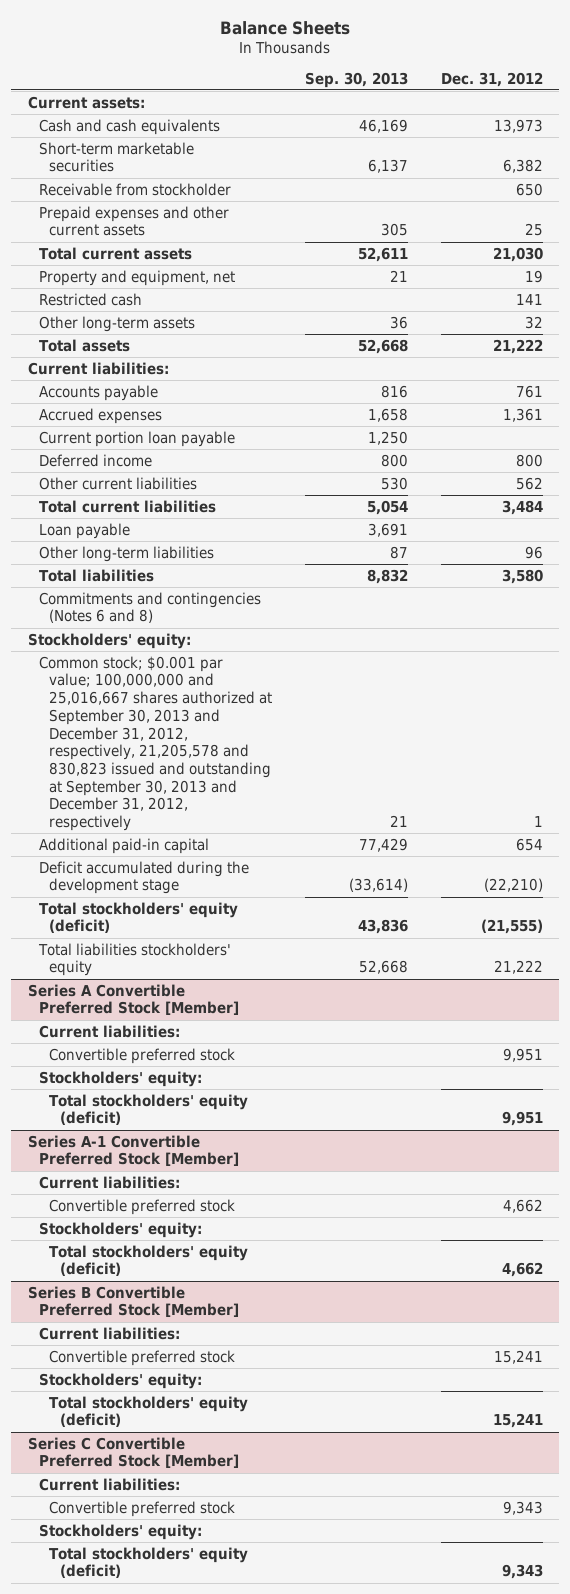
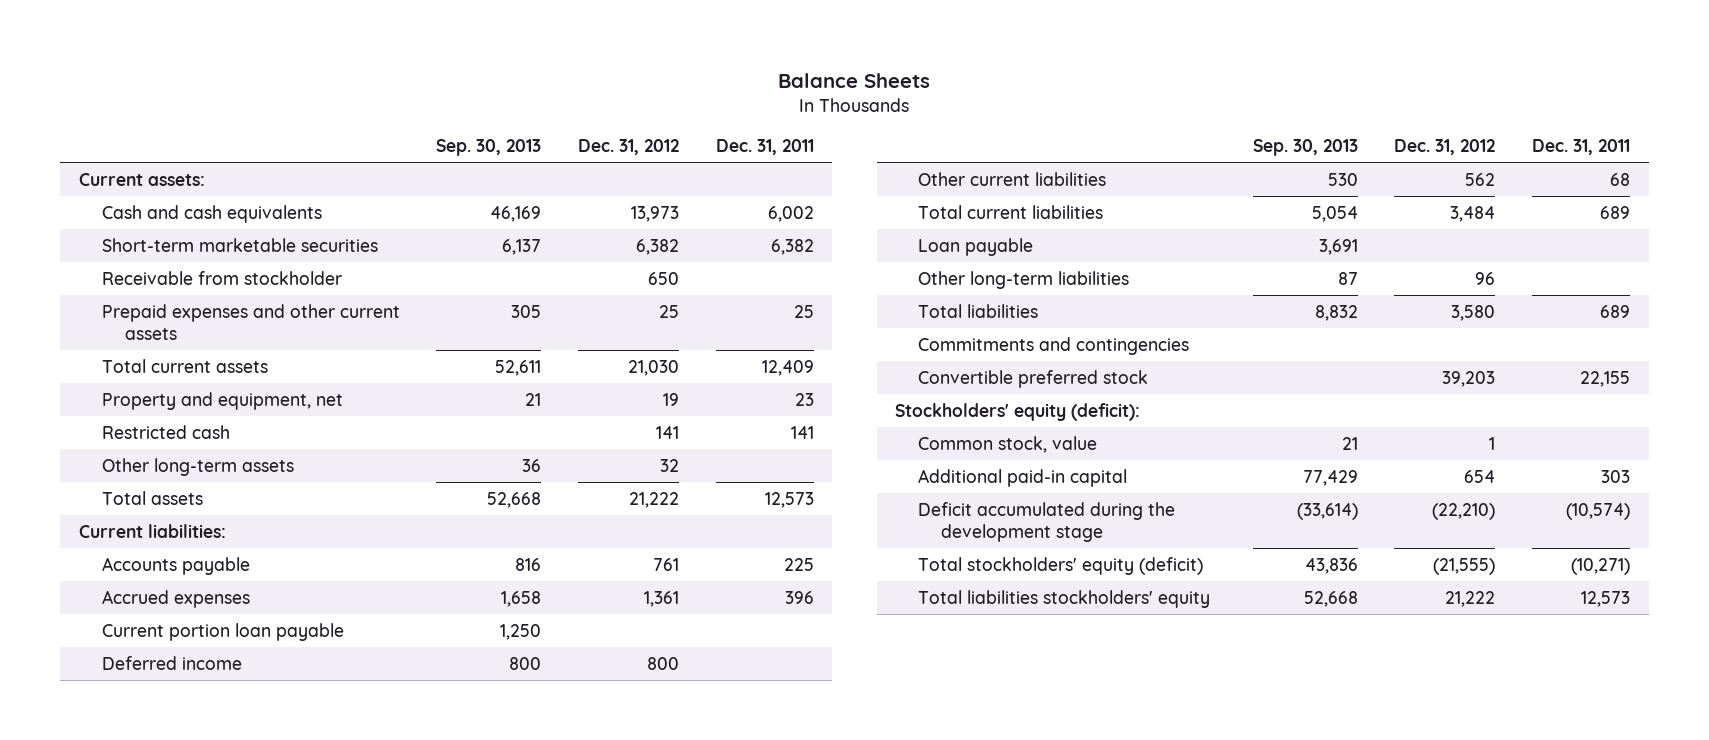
none -> [715,139,814,156] Dec. 31, 2011
[38,591,261,624] Commitments and contingencies (Notes 6 and 8) -> [917,336,1189,355] Commitments and contingencies
none -> [917,369,1148,388] Convertible preferred stock
[27,632,191,649] Stockholders' equity: -> [894,402,1140,421] Stockholders' equity (deficit):
[38,655,273,832] Common stock; $0.001 par value; 100,000,000 and 25,016,667 shares authorized at September 30, 2013 and December 31, 2012, respectively, 21,205,578 and 830,823 issued and outstanding at September 30, 2013 and December 31, 2012, respectively -> [917,435,1097,453] Common stock, value
[27,983,239,1016] Series A Convertible Preferred Stock [Member] -> none
[38,1024,180,1038] Current liabilities: -> none
[49,1047,236,1064] Convertible preferred stock -> none
[38,1070,202,1087] Stockholders' equity: -> none
[49,1093,249,1126] Total stockholders' equity (deficit) -> none
[27,1134,239,1167] Series A-1 Convertible Preferred Stock [Member] -> none
[38,1175,180,1189] Current liabilities: -> none
[49,1198,236,1215] Convertible preferred stock -> none
[38,1221,202,1238] Stockholders' equity: -> none
[49,1244,249,1277] Total stockholders' equity (deficit) -> none
[27,1285,239,1318] Series B Convertible Preferred Stock [Member] -> none
[38,1326,180,1340] Current liabilities: -> none
[49,1349,236,1366] Convertible preferred stock -> none
[38,1372,202,1389] Stockholders' equity: -> none
[49,1395,249,1428] Total stockholders' equity (deficit) -> none
[27,1436,239,1469] Series C Convertible Preferred Stock [Member] -> none
[38,1477,180,1491] Current liabilities: -> none
[49,1500,236,1517] Convertible preferred stock -> none
[38,1523,202,1540] Stockholders' equity: -> none
[49,1546,249,1579] Total stockholders' equity (deficit) -> none

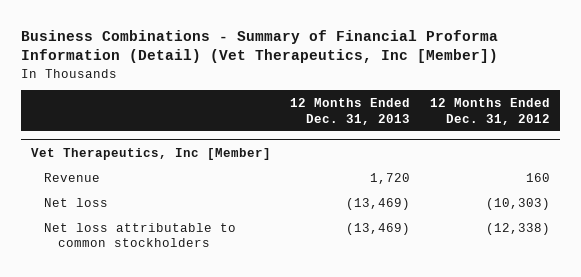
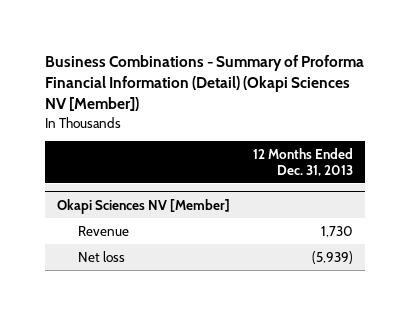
[21,29,499,64] Business Combinations - Summary of Financial Proforma Information (Detail) (Vet Therapeutics, Inc [Member]) -> [45,54,365,112] Business Combinations - Summary of Proforma Financial Information (Detail) (Okapi Sciences NV [Member])
[430,97,551,125] 12 Months Ended Dec. 31, 2012 -> none
[30,147,271,160] Vet Therapeutics, Inc [Member] -> none
[44,222,237,248] Net loss attributable to common stockholders -> none
none -> [57,198,231,214] Okapi Sciences NV [Member]
[370,172,411,184] 1,720 -> [321,225,354,237] 1,730
[346,197,411,210] (13,469) -> [312,250,354,264] (5,939)

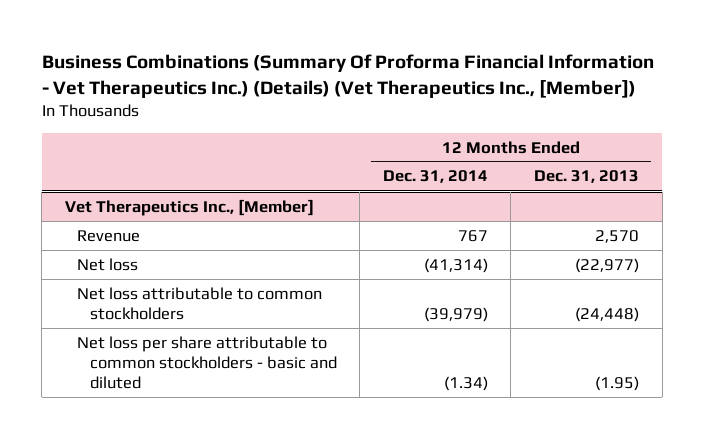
[45,54,365,112] Business Combinations - Summary of Proforma Financial Information (Detail) (Okapi Sciences NV [Member]) -> [41,53,654,98] Business Combinations (Summary Of Proforma Financial Information - Vet Therapeutics Inc.) (Details) (Vet Therapeutics Inc., [Member])
none -> [382,170,488,184] Dec. 31, 2014
[57,198,231,214] Okapi Sciences NV [Member] -> none
none -> [65,198,315,216] Vet Therapeutics Inc., [Member]
[321,225,354,237] 1,730 -> [595,229,640,243] 2,570
[312,250,354,264] (5,939) -> [575,257,640,273] (22,977)
none -> [77,286,323,320] Net loss attributable to common stockholders
none -> [77,335,337,389] Net loss per share attributable to common stockholders - basic and diluted

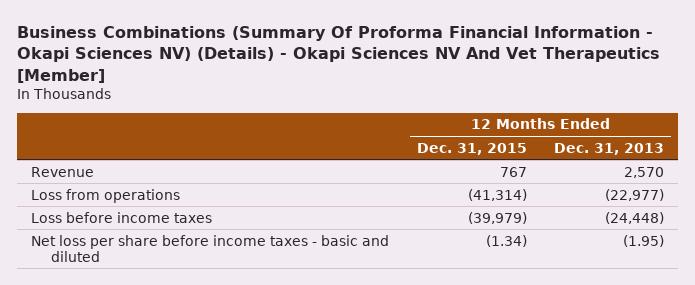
[41,53,654,98] Business Combinations (Summary Of Proforma Financial Information - Vet Therapeutics Inc.) (Details) (Vet Therapeutics Inc., [Member]) -> [16,26,660,83] Business Combinations (Summary Of Proforma Financial Information - Okapi Sciences NV) (Details) - Okapi Sciences NV And Vet Therapeutics [Member]
[382,170,488,184] Dec. 31, 2014 -> none
none -> [416,142,527,155] Dec. 31, 2015
[65,198,315,216] Vet Therapeutics Inc., [Member] -> none
[77,257,139,271] Net loss -> [30,188,180,203] Loss from operations
[77,286,323,320] Net loss attributable to common stockholders -> [30,211,212,223] Loss before income taxes
[77,335,337,389] Net loss per share attributable to common stockholders - basic and diluted -> [30,234,389,262] Net loss per share before income taxes - basic and diluted

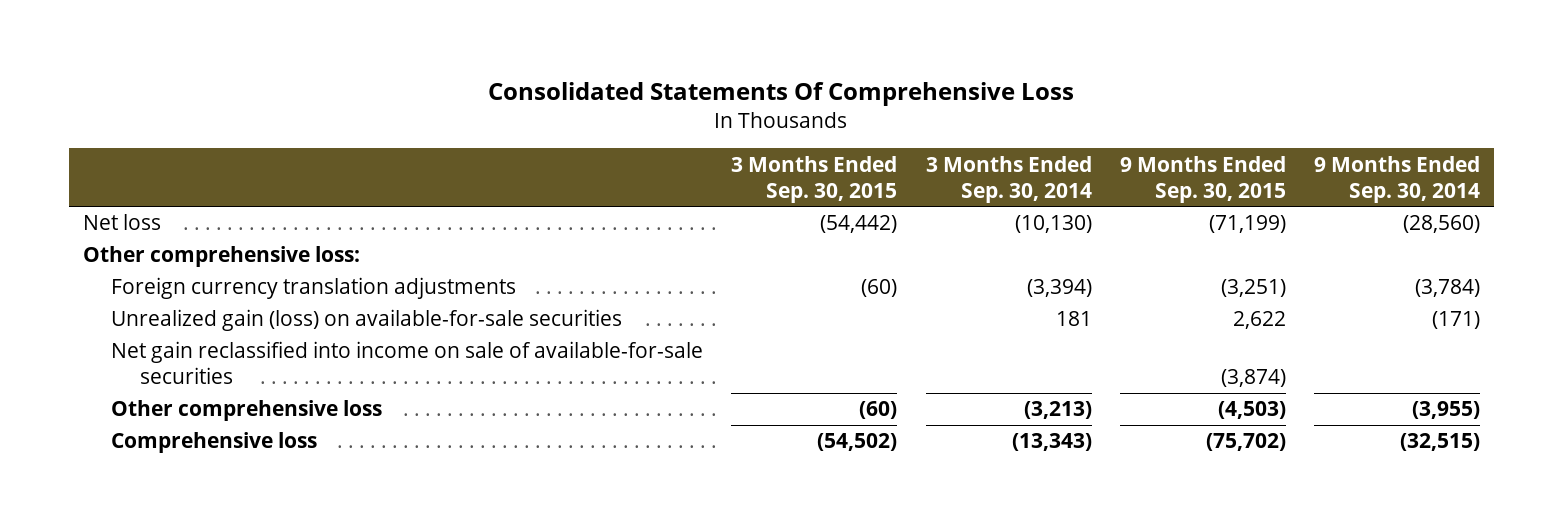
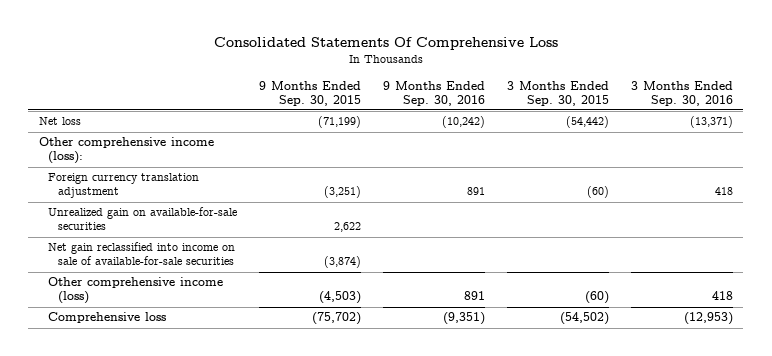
[925,155,1092,203] 3 Months Ended Sep. 30, 2014 -> none
[1313,155,1480,203] 9 Months Ended Sep. 30, 2014 -> none
none -> [383,80,486,106] 9 Months Ended Sep. 30, 2016
none -> [630,80,733,106] 3 Months Ended Sep. 30, 2016
[82,246,360,268] Other comprehensive loss: -> [38,137,214,165] Other comprehensive income (loss):
[111,277,517,300] Foreign currency translation adjustments -> [48,173,200,199] Foreign currency translation adjustment
[111,309,623,332] Unrealized gain (loss) on available-for-sale securities -> [48,207,238,231] Unrealized gain on available-for-sale securities
[111,400,383,422] Other comprehensive loss -> [48,277,224,305] Other comprehensive income (loss)

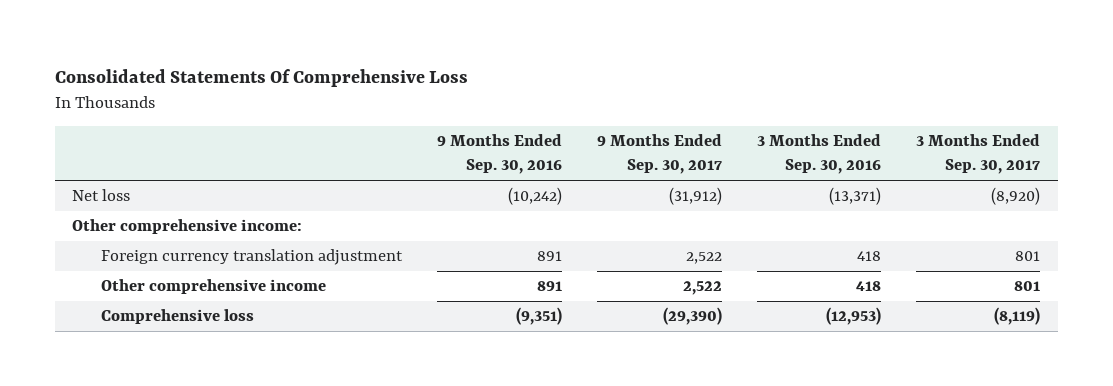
[259,80,362,106] 9 Months Ended Sep. 30, 2015 -> none
[506,80,609,106] 3 Months Ended Sep. 30, 2015 -> none
none -> [597,134,723,175] 9 Months Ended Sep. 30, 2017
none -> [916,134,1041,175] 3 Months Ended Sep. 30, 2017
[38,137,214,165] Other comprehensive income (loss): -> [72,219,303,235] Other comprehensive income:
[48,207,238,231] Unrealized gain on available-for-sale securities -> none
[48,242,236,266] Net gain reclassified into income on sale of available-for-sale securities -> none
[48,277,224,305] Other comprehensive income (loss) -> [101,279,327,295] Other comprehensive income

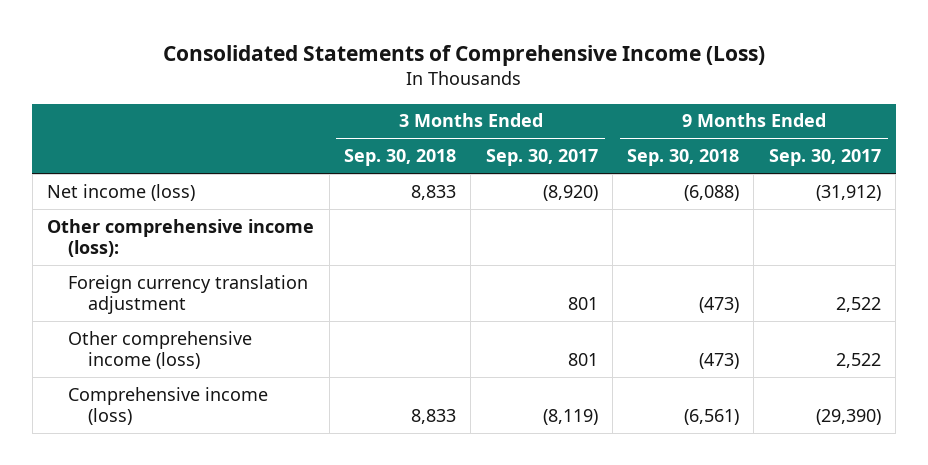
[54,69,468,88] Consolidated Statements Of Comprehensive Loss -> [163,44,766,66] Consolidated Statements of Comprehensive Income (Loss)
[437,134,563,175] 9 Months Ended Sep. 30, 2016 -> none
[757,134,882,175] 3 Months Ended Sep. 30, 2016 -> none
none -> [343,149,456,167] Sep. 30, 2018
none -> [627,149,740,167] Sep. 30, 2018
[72,189,131,202] Net loss -> [47,183,196,201] Net income (loss)
[72,219,303,235] Other comprehensive income: -> [47,218,315,258] Other comprehensive income (loss):
[101,279,327,295] Other comprehensive income -> [67,330,252,370] Other comprehensive income (loss)
[101,309,255,325] Comprehensive loss -> [67,386,268,426] Comprehensive income (loss)

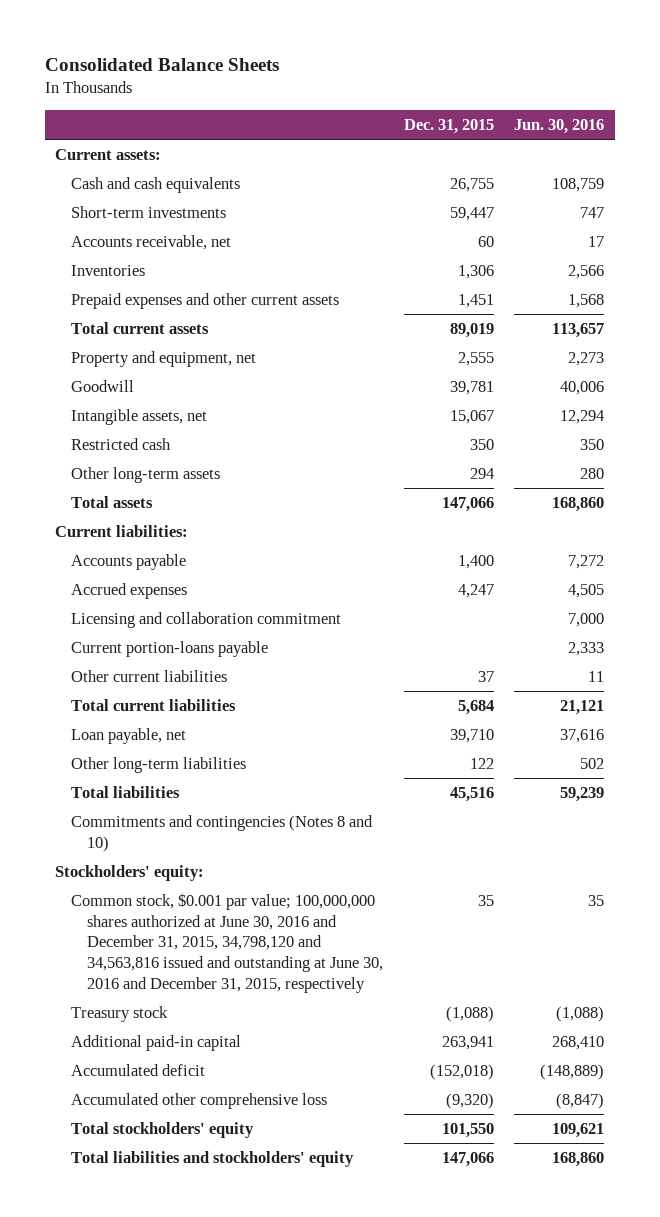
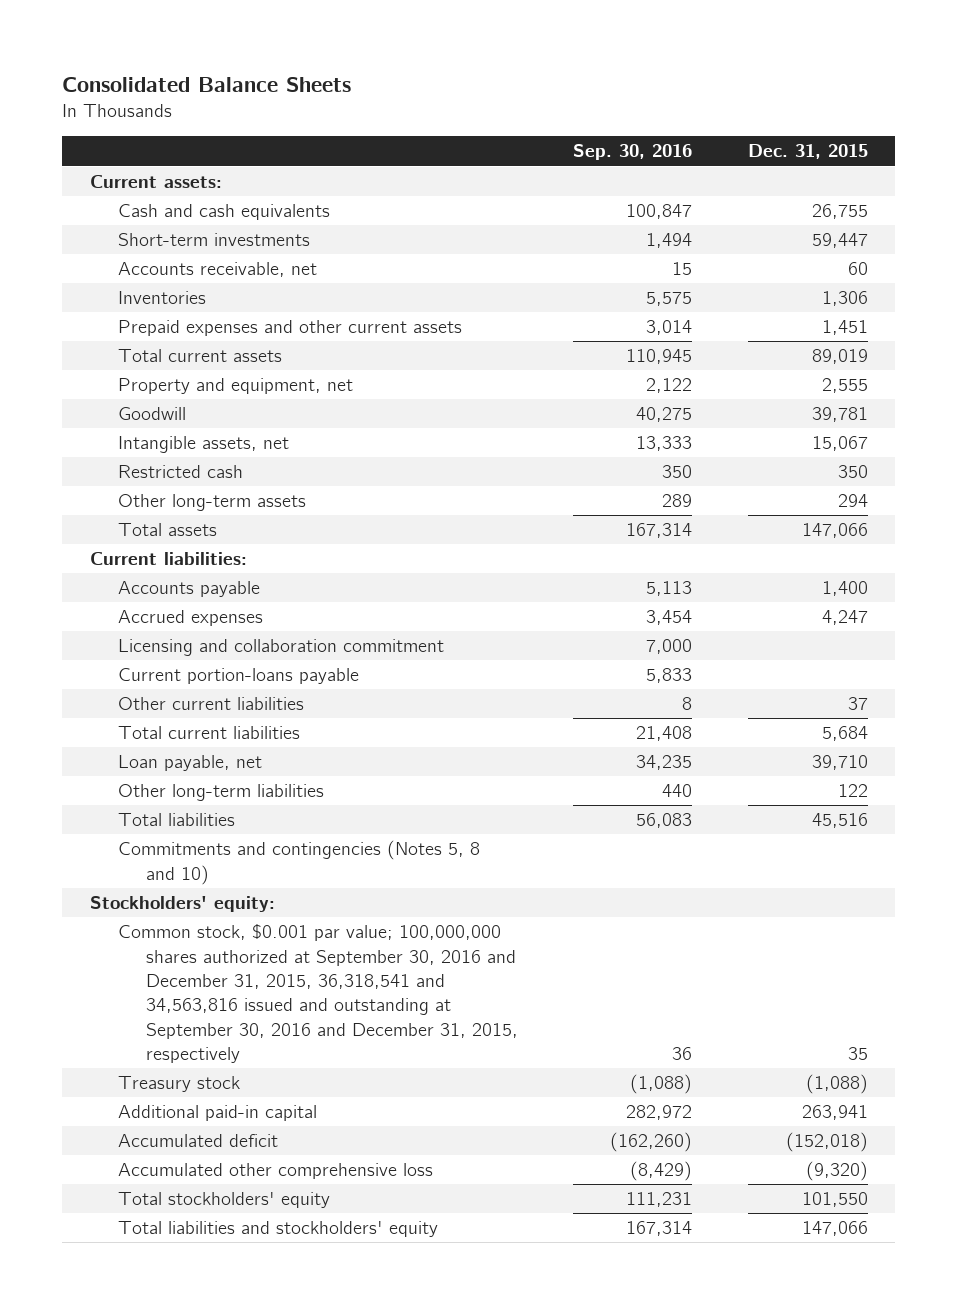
[514,118,605,134] Jun. 30, 2016 -> none
none -> [573,144,693,161] Sep. 30, 2016
[70,815,373,852] Commitments and contingencies (Notes 8 and 10) -> [117,840,480,885] Commitments and contingencies (Notes 5, 8 and 10)
[70,893,383,993] Common stock, $0.001 par value; 100,000,000 shares authorized at June 30, 2016 and December 31, 2015, 34,798,120 and 34,563,816 issued and outstanding at June 30, 2016 and December 31, 2015, respectively -> [117,924,519,1063] Common stock, $0.001 par value; 100,000,000 shares authorized at September 30, 2016 and December 31, 2015, 36,318,541 and 34,563,816 issued and outstanding at September 30, 2016 and December 31, 2015, respectively

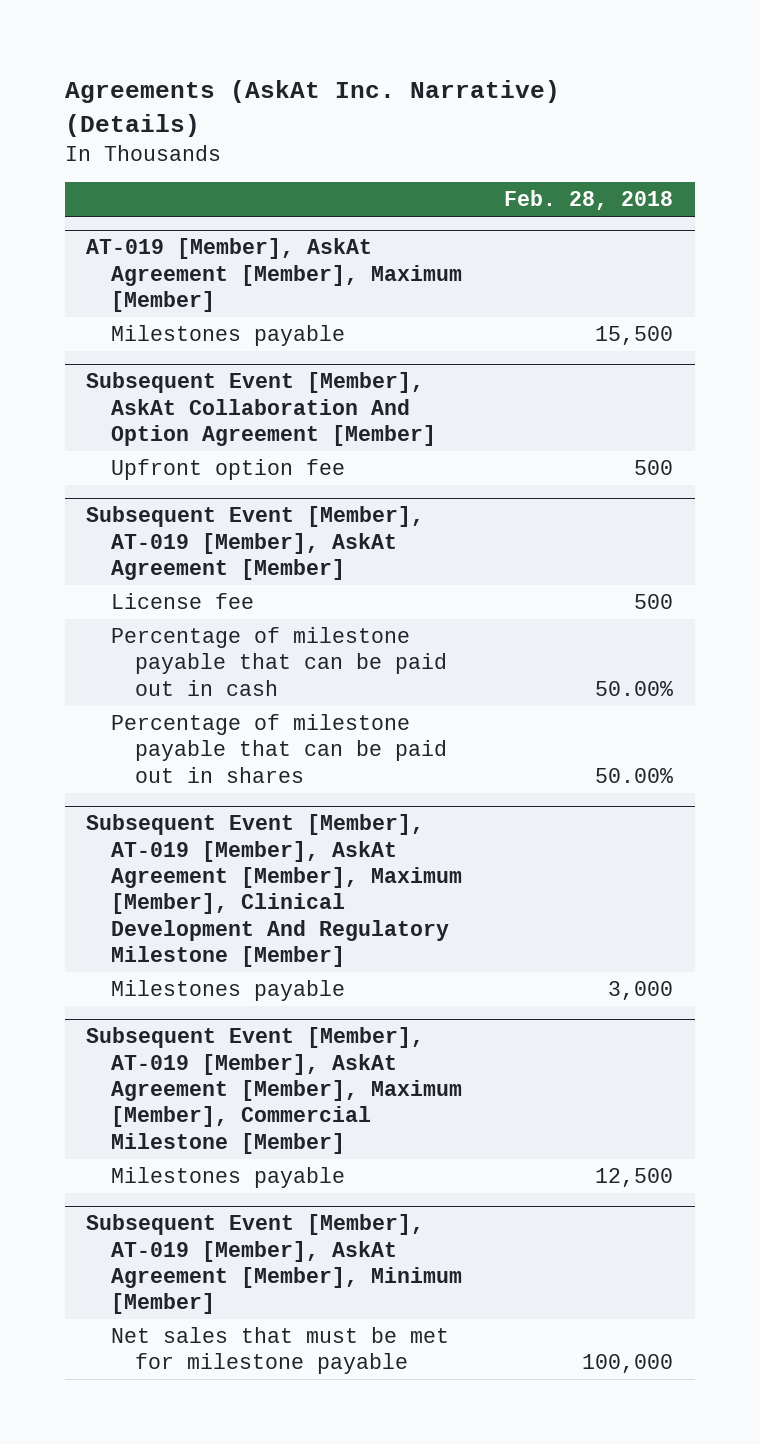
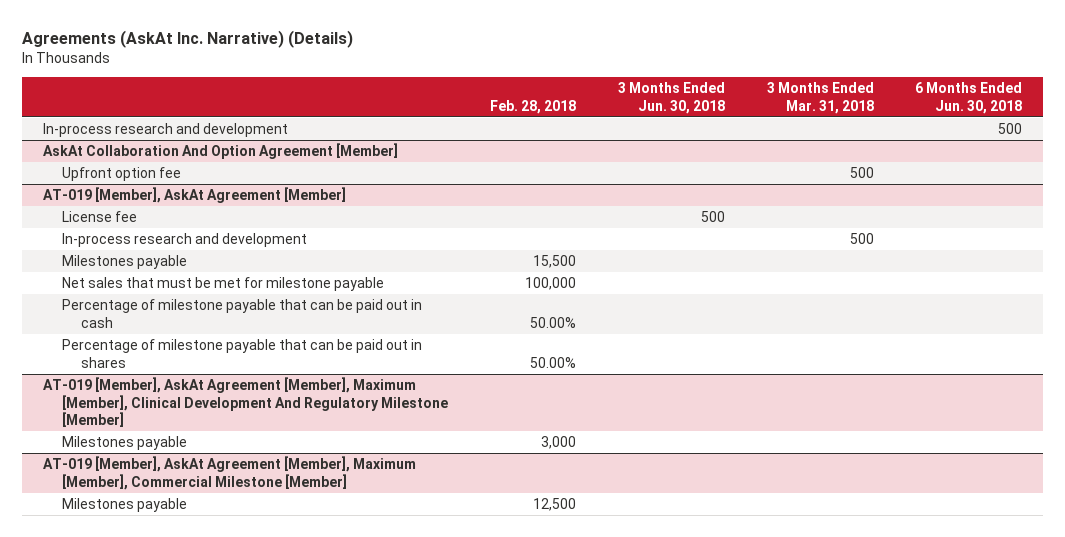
none -> [617,82,725,114] 3 Months Ended Jun. 30, 2018
none -> [766,82,874,114] 3 Months Ended Mar. 31, 2018
none -> [915,82,1023,114] 6 Months Ended Jun. 30, 2018
none -> [43,123,289,138] In-process research and development
none -> [43,143,399,160] AskAt Collaboration And Option Agreement [Member]
none -> [61,167,181,182] Upfront option fee
[86,238,462,313] AT-019 [Member], AskAt Agreement [Member], Maximum [Member] -> [43,187,347,204] AT-019 [Member], AskAt Agreement [Member]
none -> [61,211,137,223] License fee
none -> [61,233,307,248] In-process research and development
[86,372,436,447] Subsequent Event [Member], AskAt Collaboration And Option Agreement [Member] -> none
[110,459,345,481] Upfront option fee -> none
[86,506,425,581] Subsequent Event [Member], AT-019 [Member], AskAt Agreement [Member] -> none
[110,593,254,610] License fee -> none
none -> [61,277,384,292] Net sales that must be met for milestone payable
[86,814,462,968] Subsequent Event [Member], AT-019 [Member], AskAt Agreement [Member], Maximum [Member], Clinical Development And Regulatory Milestone [Member] -> [43,377,448,428] AT-019 [Member], AskAt Agreement [Member], Maximum [Member], Clinical Development And Regulatory Milestone [Member]
[86,1027,462,1154] Subsequent Event [Member], AT-019 [Member], AskAt Agreement [Member], Maximum [Member], Commercial Milestone [Member] -> [43,456,417,490] AT-019 [Member], AskAt Agreement [Member], Maximum [Member], Commercial Milestone [Member]
[86,1214,462,1315] Subsequent Event [Member], AT-019 [Member], AskAt Agreement [Member], Minimum [Member] -> none
[110,1327,449,1375] Net sales that must be met for milestone payable -> none

